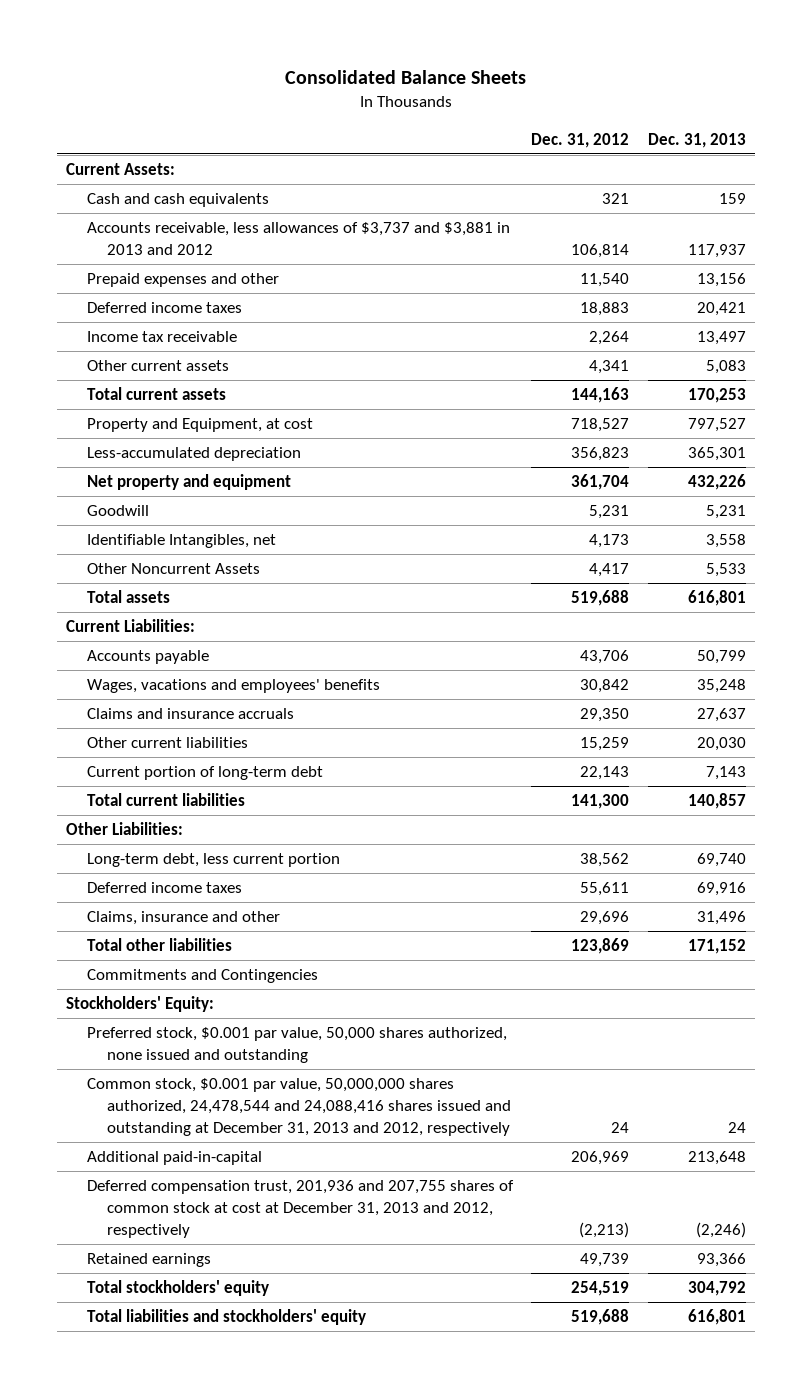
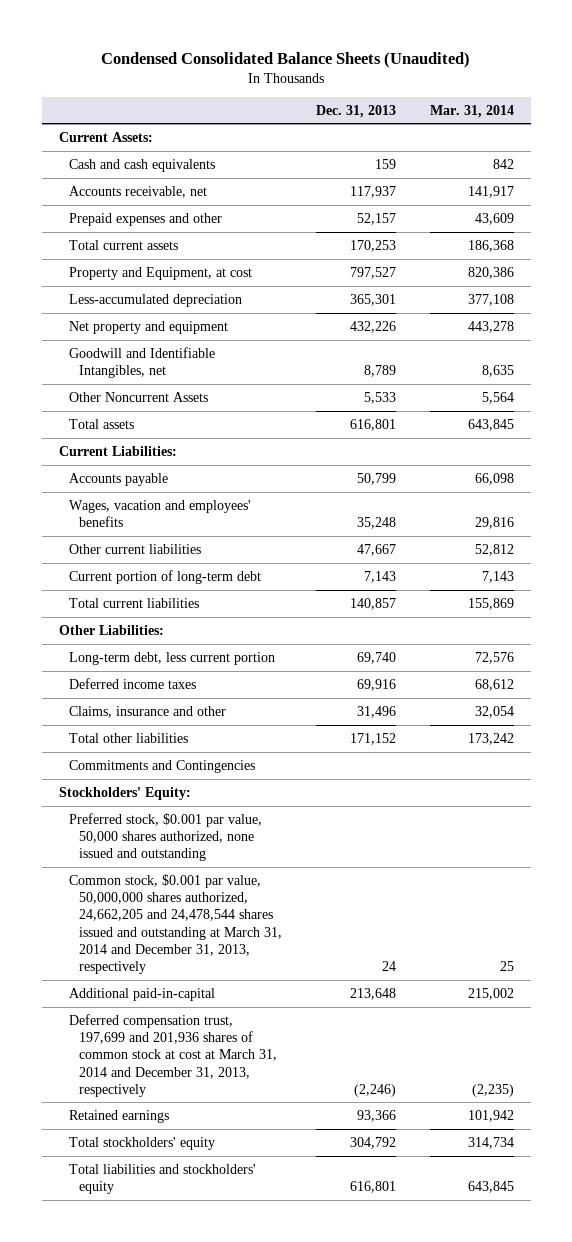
[285,69,527,84] Consolidated Balance Sheets -> [101,51,471,68] Condensed Consolidated Balance Sheets (Unaudited)
[531,132,630,148] Dec. 31, 2012 -> none
none -> [429,104,514,118] Mar. 31, 2014
[86,302,242,314] Deferred income taxes -> none
[86,331,237,343] Income tax receivable -> none
[86,360,229,372] Other current assets -> none
[86,222,510,256] Accounts receivable, less allowances of $3,737 and $3,881 in 2013 and 2012 -> [68,185,207,198] Accounts receivable, net
[696,273,746,288] 13,156 -> [356,212,396,225] 52,157
[86,534,276,549] Identifiable Intangibles, net -> none
[86,505,149,517] Goodwill -> [68,346,215,379] Goodwill and Identifiable Intangibles, net
[705,505,746,520] 5,231 -> [363,365,396,378] 8,789
[86,708,294,720] Claims and insurance accruals -> none
[86,679,380,694] Wages, vacations and employees' benefits -> [68,499,251,528] Wages, vacation and employees' benefits
[696,737,746,752] 20,030 -> [356,543,396,556] 47,667
[86,1078,511,1137] Common stock, $0.001 par value, 50,000,000 shares authorized, 24,478,544 and 24,088,416 shares issued and outstanding at December 31, 2013 and 2012, respectively -> [68,873,283,974] Common stock, $0.001 par value, 50,000,000 shares authorized, 24,662,205 and 24,478,544 shares issued and outstanding at March 31, 2014 and December 31, 2013, respectively
[86,1180,514,1239] Deferred compensation trust, 201,936 and 207,755 shares of common stock at cost at December 31, 2013 and 2012, respectively -> [68,1013,278,1097] Deferred compensation trust, 197,699 and 201,936 shares of common stock at cost at March 31, 2014 and December 31, 2013, respectively

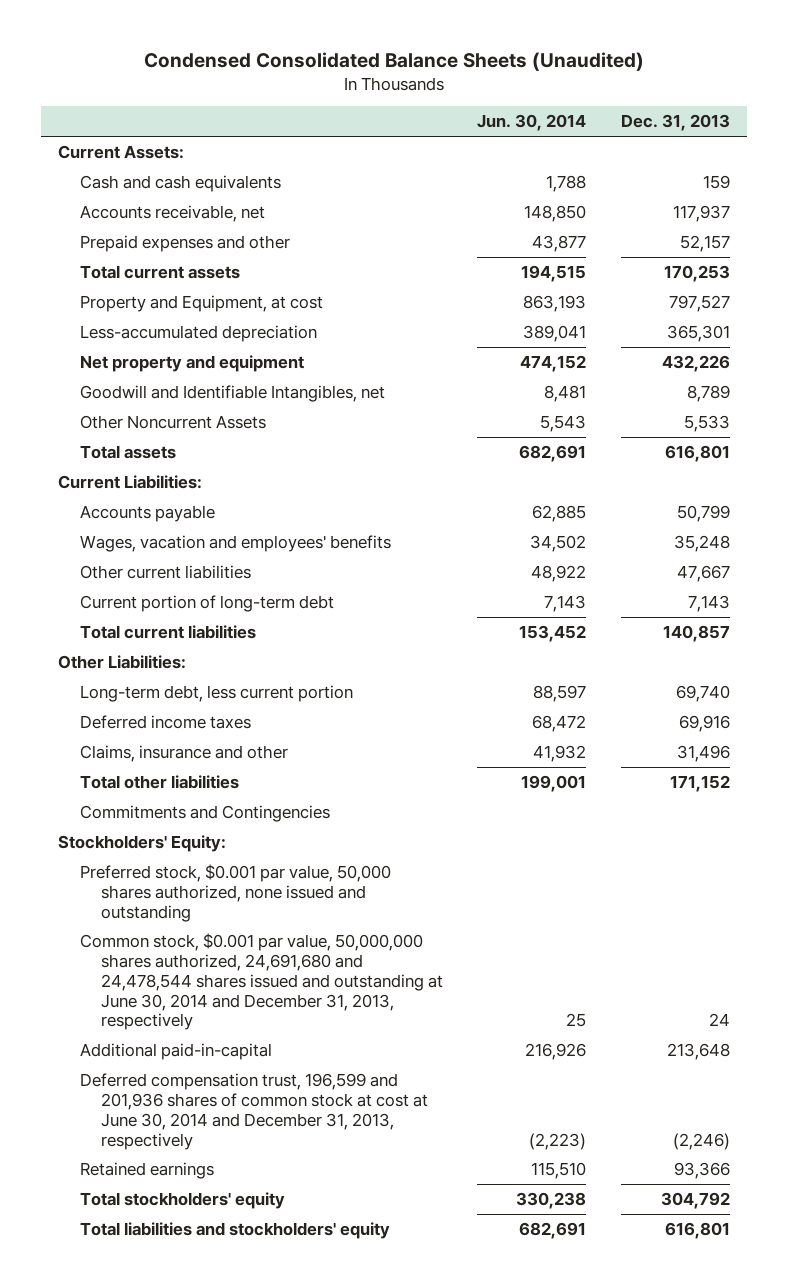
[429,104,514,118] Mar. 31, 2014 -> none
none -> [477,114,587,132] Jun. 30, 2014
[68,873,283,974] Common stock, $0.001 par value, 50,000,000 shares authorized, 24,662,205 and 24,478,544 shares issued and outstanding at March 31, 2014 and December 31, 2013, respectively -> [79,932,444,1031] Common stock, $0.001 par value, 50,000,000 shares authorized, 24,691,680 and 24,478,544 shares issued and outstanding at June 30, 2014 and December 31, 2013, respectively
[68,1013,278,1097] Deferred compensation trust, 197,699 and 201,936 shares of common stock at cost at March 31, 2014 and December 31, 2013, respectively -> [79,1072,429,1150] Deferred compensation trust, 196,599 and 201,936 shares of common stock at cost at June 30, 2014 and December 31, 2013, respectively

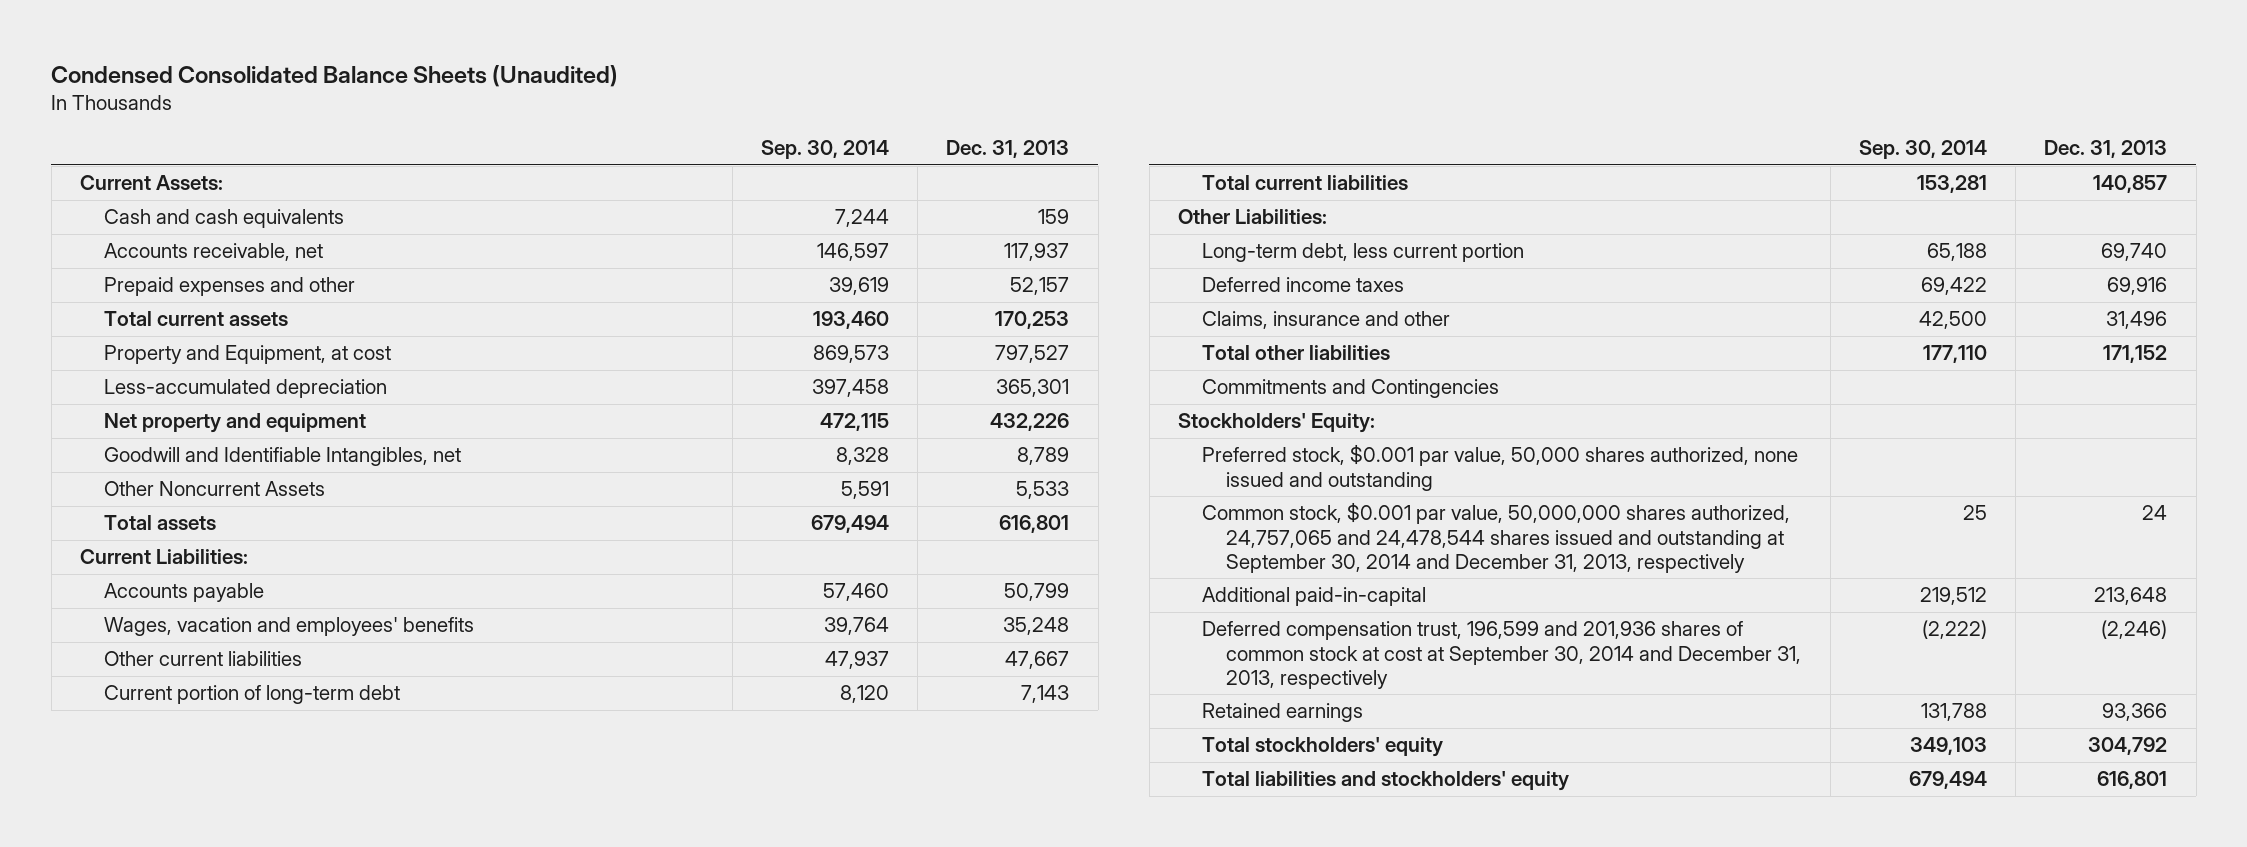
[477,114,587,132] Jun. 30, 2014 -> none
none -> [760,140,889,160] Sep. 30, 2014
[79,932,444,1031] Common stock, $0.001 par value, 50,000,000 shares authorized, 24,691,680 and 24,478,544 shares issued and outstanding at June 30, 2014 and December 31, 2013, respectively -> [1202,502,1791,573] Common stock, $0.001 par value, 50,000,000 shares authorized, 24,757,065 and 24,478,544 shares issued and outstanding at September 30, 2014 and December 31, 2013, respectively
[79,1072,429,1150] Deferred compensation trust, 196,599 and 201,936 shares of common stock at cost at June 30, 2014 and December 31, 2013, respectively -> [1202,621,1802,689] Deferred compensation trust, 196,599 and 201,936 shares of common stock at cost at September 30, 2014 and December 31, 2013, respectively

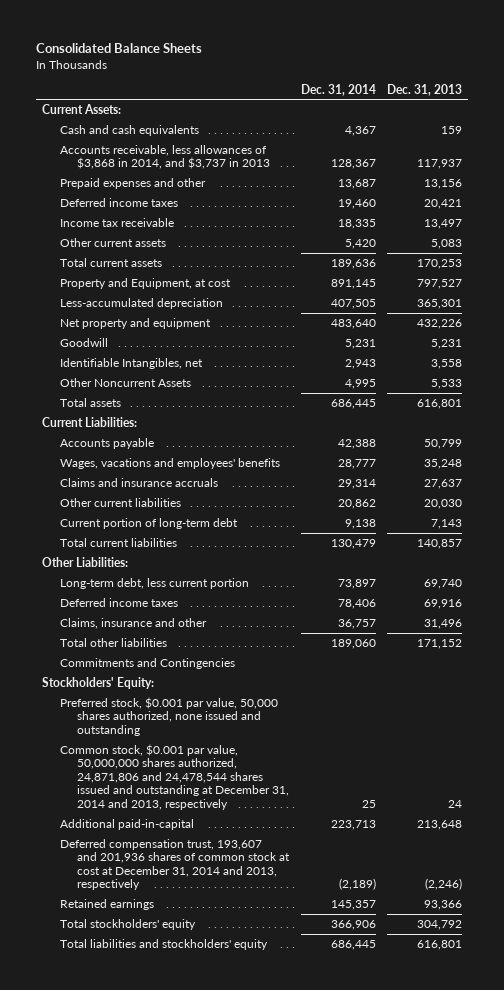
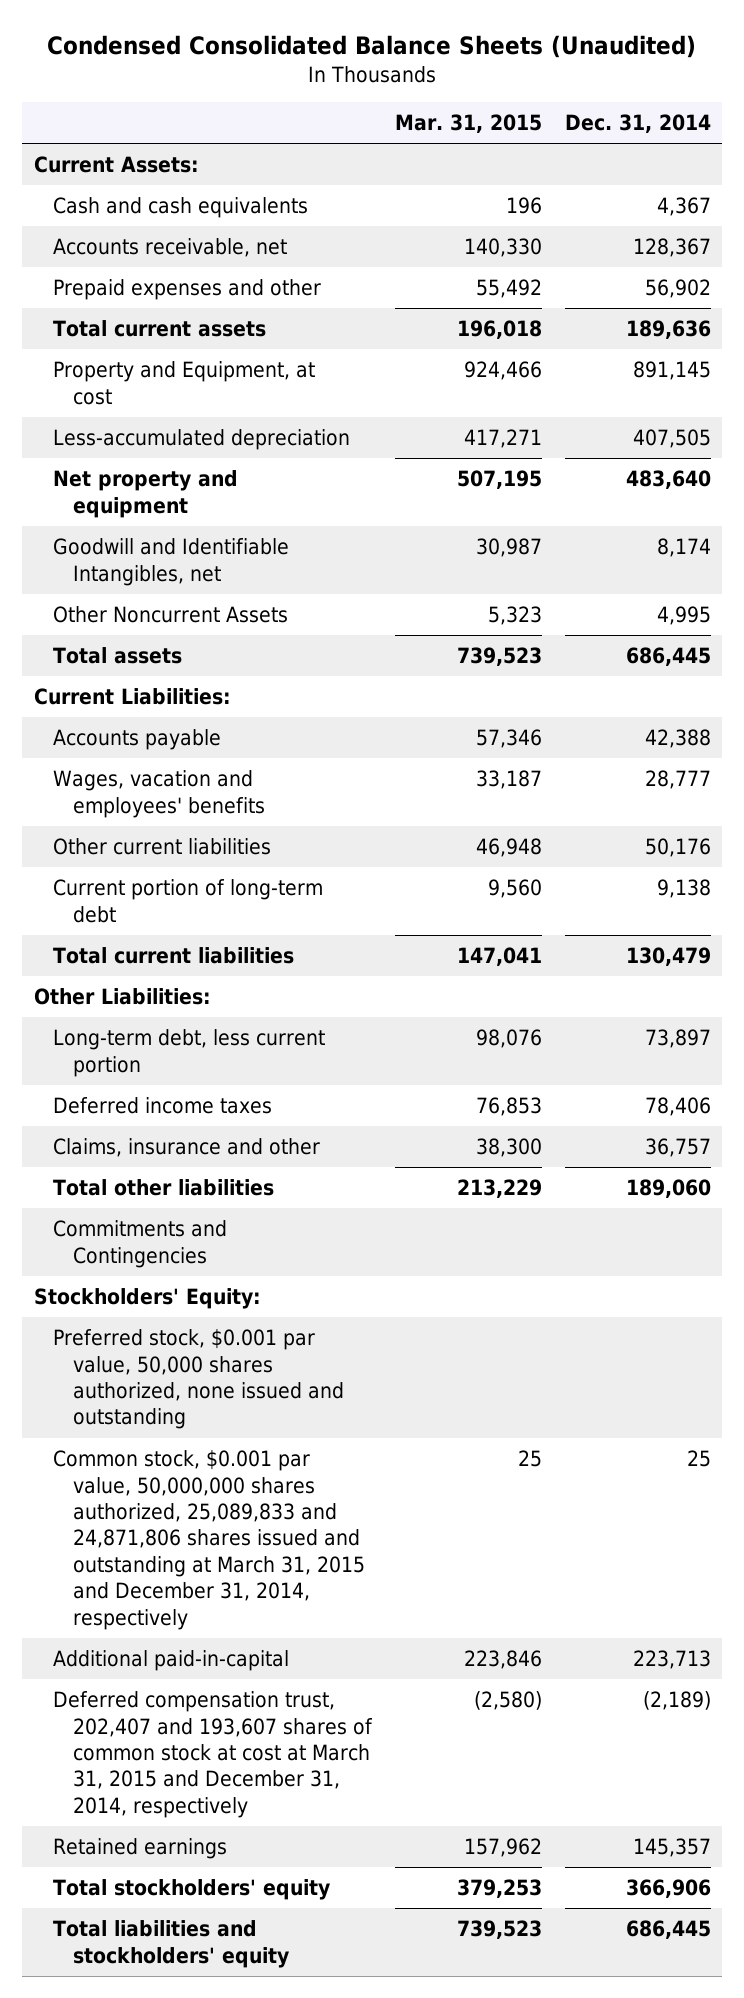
[35,43,202,54] Consolidated Balance Sheets -> [47,34,697,58] Condensed Consolidated Balance Sheets (Unaudited)
[387,83,463,96] Dec. 31, 2013 -> none
none -> [394,114,542,134] Mar. 31, 2015
[59,197,178,207] Deferred income taxes -> none
[59,217,174,227] Income tax receivable -> none
[59,237,166,247] Other current assets -> none
[59,144,271,170] Accounts receivable, less allowances of $3,868 in 2014, and $3,737 in 2013 -> [53,238,288,258] Accounts receivable, net
[337,178,376,189] 13,687 -> [644,279,711,299] 56,902
[59,357,203,369] Identifiable Intangibles, net -> none
[59,337,108,347] Goodwill -> [53,538,290,586] Goodwill and Identifiable Intangibles, net
[344,338,376,349] 5,231 -> [656,538,711,558] 8,174
[59,477,218,487] Claims and insurance accruals -> none
[59,457,280,469] Wages, vacations and employees' benefits -> [53,770,266,818] Wages, vacation and employees' benefits
[337,498,376,509] 20,862 -> [644,838,711,858] 50,176
[59,743,290,810] Common stock, $0.001 par value, 50,000,000 shares authorized, 24,871,806 and 24,478,544 shares issued and outstanding at December 31, 2014 and 2013, respectively -> [53,1450,366,1630] Common stock, $0.001 par value, 50,000,000 shares authorized, 25,089,833 and 24,871,806 shares issued and outstanding at March 31, 2015 and December 31, 2014, respectively
[59,838,291,891] Deferred compensation trust, 193,607 and 201,936 shares of common stock at cost at December 31, 2014 and 2013, respectively -> [53,1691,374,1818] Deferred compensation trust, 202,407 and 193,607 shares of common stock at cost at March 31, 2015 and December 31, 2014, respectively

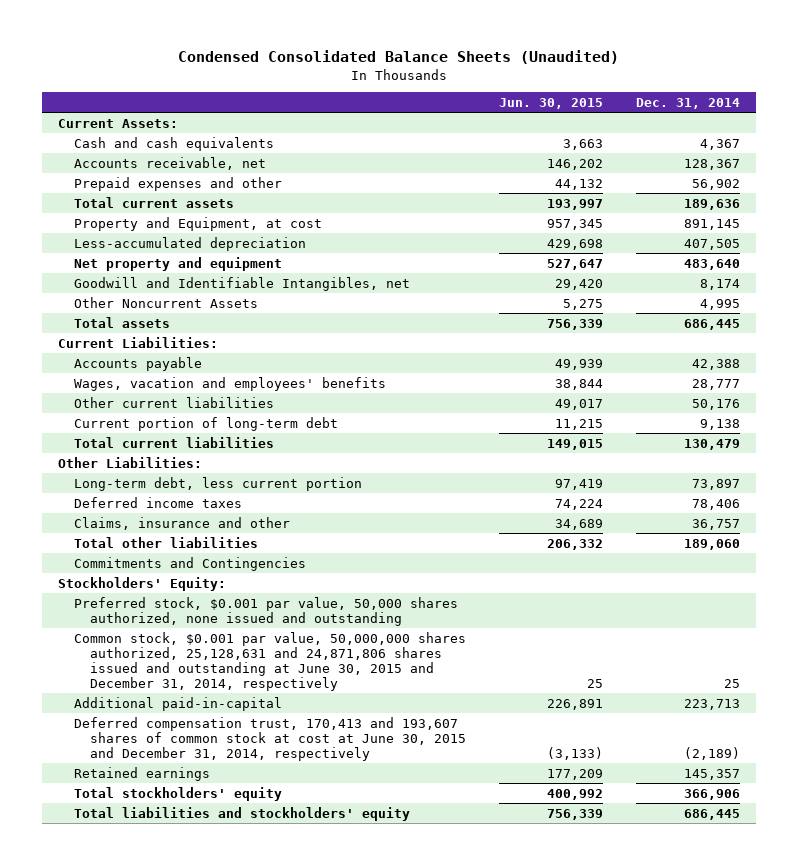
[394,114,542,134] Mar. 31, 2015 -> none
none -> [499,98,604,110] Jun. 30, 2015
[53,1450,366,1630] Common stock, $0.001 par value, 50,000,000 shares authorized, 25,089,833 and 24,871,806 shares issued and outstanding at March 31, 2015 and December 31, 2014, respectively -> [74,631,467,691] Common stock, $0.001 par value, 50,000,000 shares authorized, 25,128,631 and 24,871,806 shares issued and outstanding at June 30, 2015 and December 31, 2014, respectively
[53,1691,374,1818] Deferred compensation trust, 202,407 and 193,607 shares of common stock at cost at March 31, 2015 and December 31, 2014, respectively -> [74,716,467,761] Deferred compensation trust, 170,413 and 193,607 shares of common stock at cost at June 30, 2015 and December 31, 2014, respectively

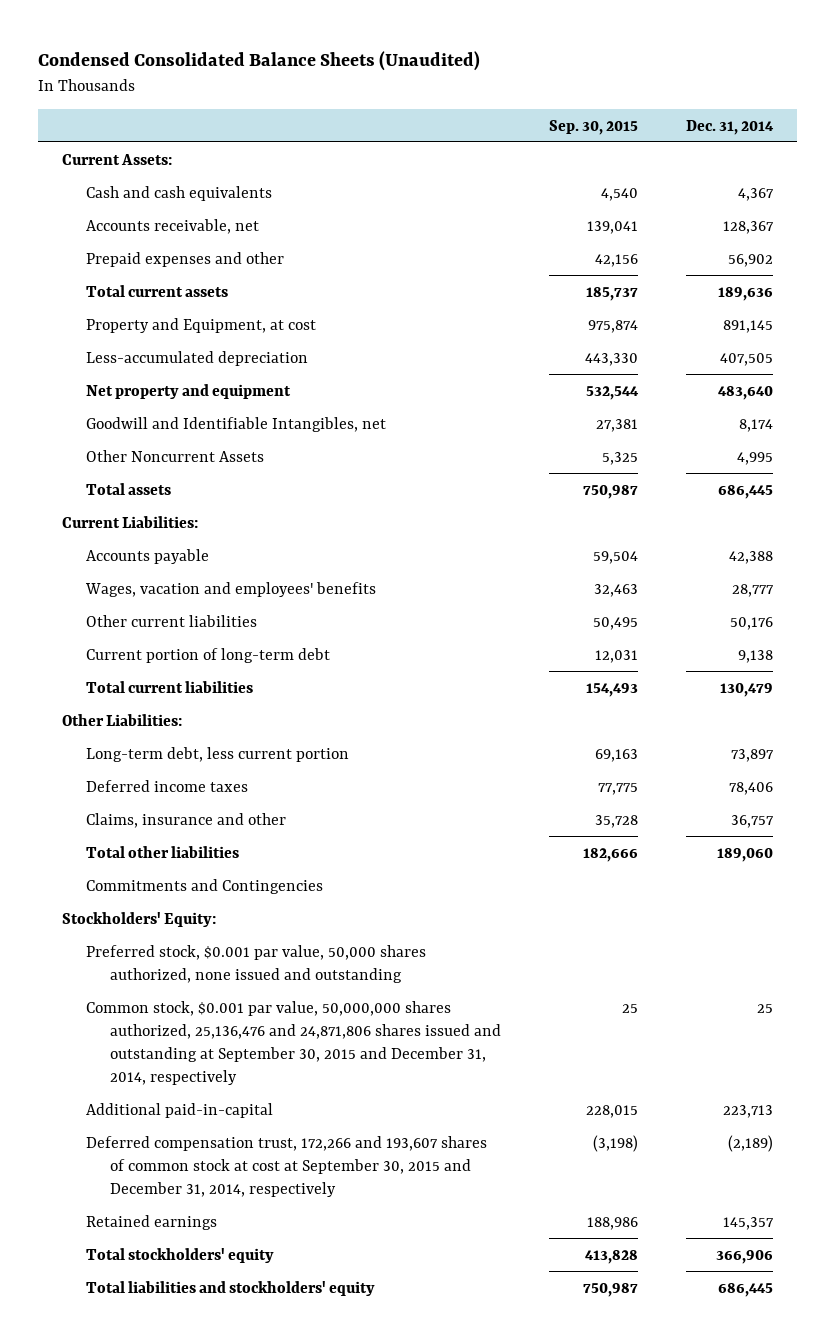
[499,98,604,110] Jun. 30, 2015 -> none
none -> [549,119,639,135] Sep. 30, 2015
[74,631,467,691] Common stock, $0.001 par value, 50,000,000 shares authorized, 25,128,631 and 24,871,806 shares issued and outstanding at June 30, 2015 and December 31, 2014, respectively -> [86,1000,502,1085] Common stock, $0.001 par value, 50,000,000 shares authorized, 25,136,476 and 24,871,806 shares issued and outstanding at September 30, 2015 and December 31, 2014, respectively
[74,716,467,761] Deferred compensation trust, 170,413 and 193,607 shares of common stock at cost at June 30, 2015 and December 31, 2014, respectively -> [86,1135,488,1197] Deferred compensation trust, 172,266 and 193,607 shares of common stock at cost at September 30, 2015 and December 31, 2014, respectively

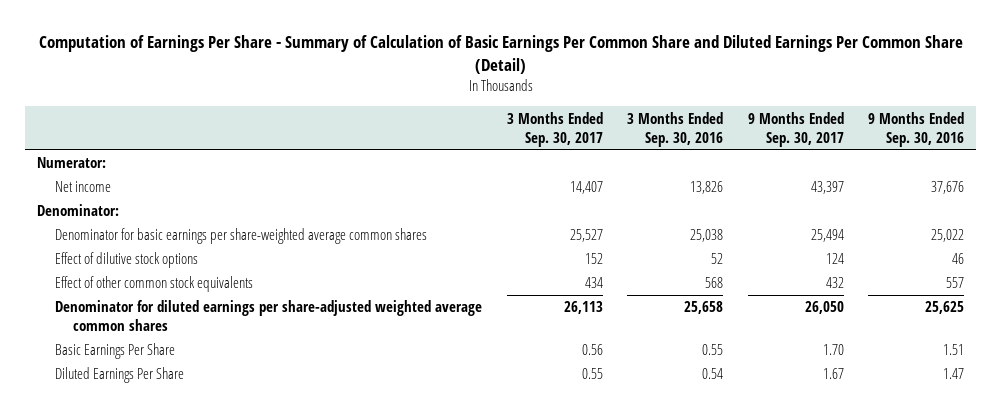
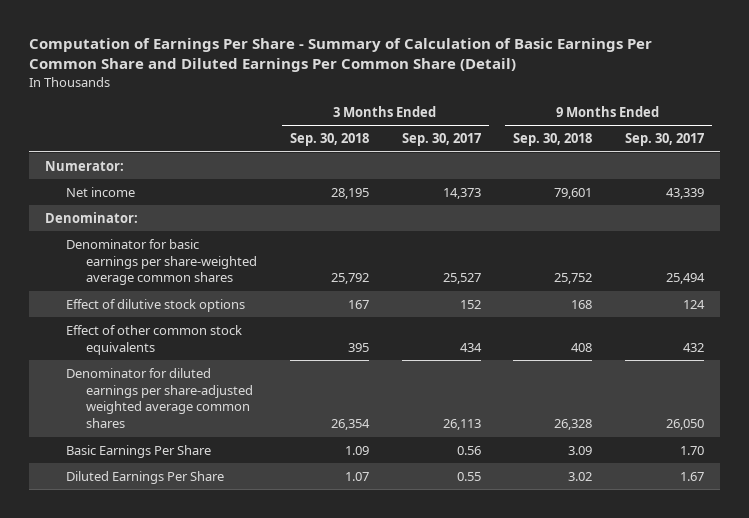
[627,111,724,147] 3 Months Ended Sep. 30, 2016 -> none
[867,111,964,147] 9 Months Ended Sep. 30, 2016 -> none
none -> [290,133,370,147] Sep. 30, 2018
none -> [513,133,593,147] Sep. 30, 2018
[569,181,603,195] 14,407 -> [442,187,481,199] 14,373
[810,181,844,195] 43,397 -> [665,187,704,199] 43,339

